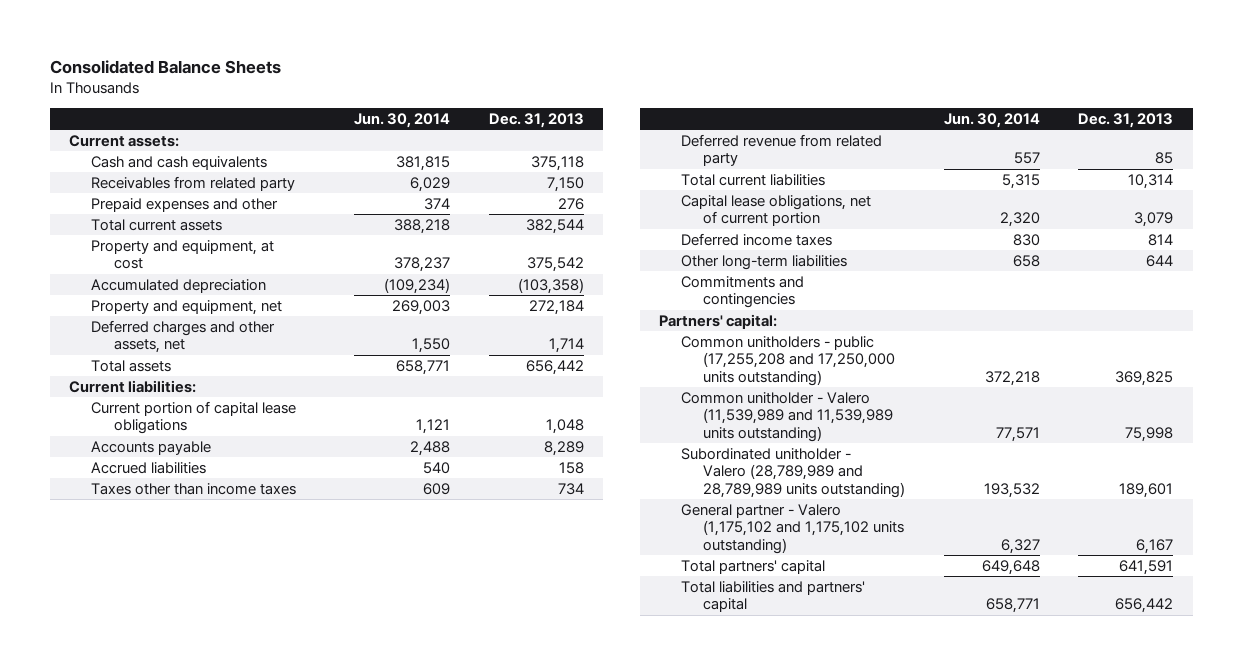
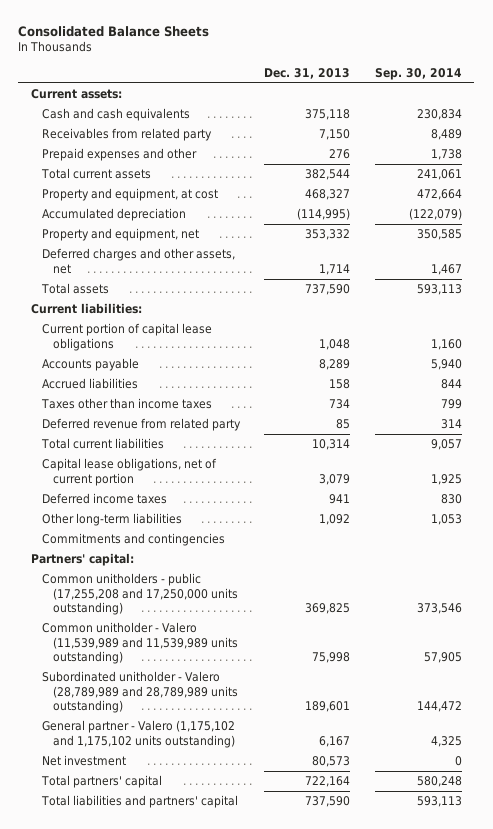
[354,112,451,128] Jun. 30, 2014 -> none
none -> [375,67,463,80] Sep. 30, 2014
[526,257,584,273] 375,542 -> [305,189,351,201] 468,327
[517,277,584,294] (103,358) -> [297,208,351,221] (114,995)
[528,299,584,315] 272,184 -> [305,229,351,241] 353,332
[525,359,584,375] 656,442 -> [305,284,351,296] 737,590
[1148,233,1174,246] 814 -> [329,494,351,505] 941
[1146,254,1174,267] 644 -> [319,514,351,526] 1,092
none -> [41,755,126,767] Net investment
[1119,559,1174,575] 641,591 -> [305,776,351,788] 722,164
[1115,598,1174,614] 656,442 -> [305,796,351,808] 737,590

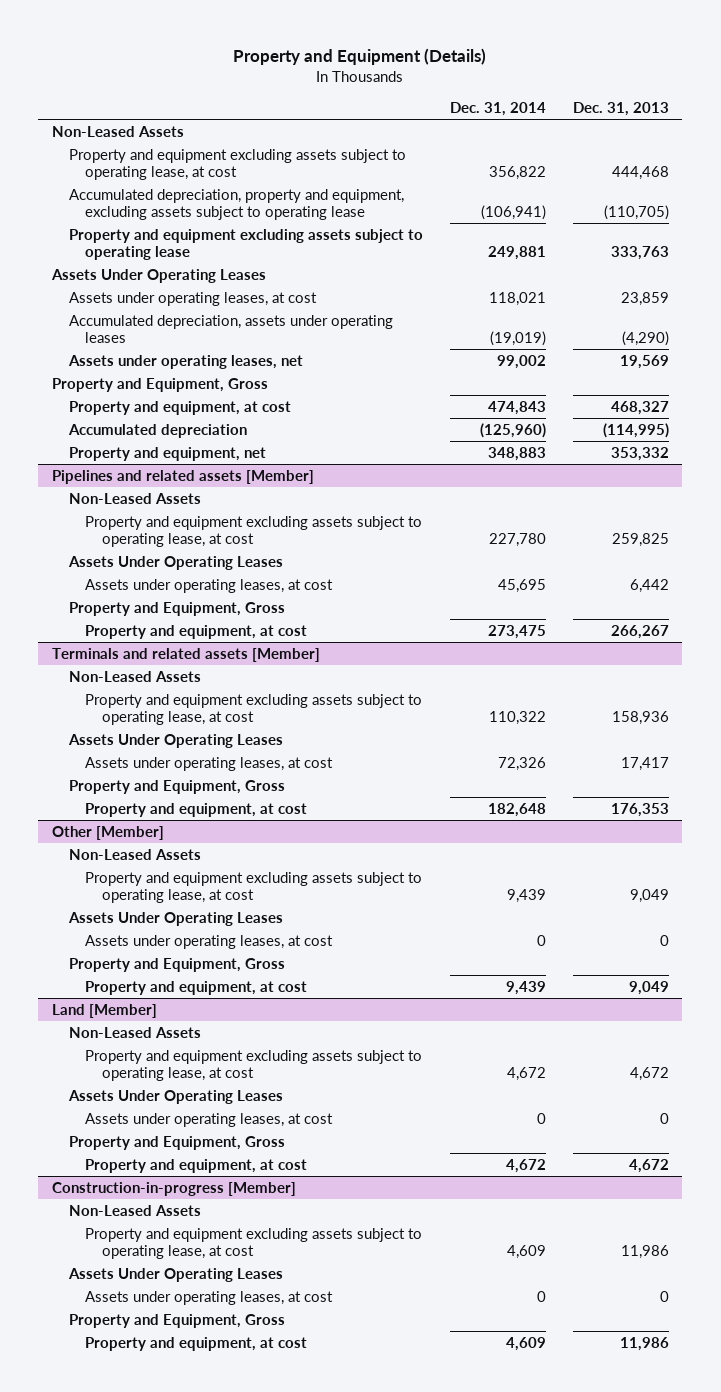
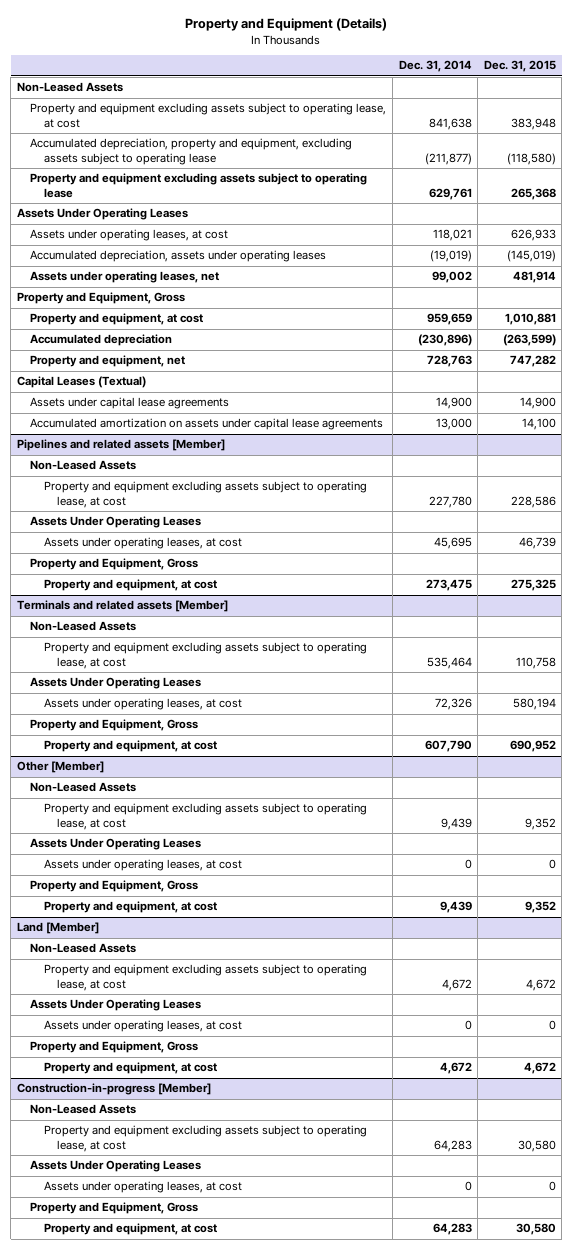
[572,102,669,117] Dec. 31, 2013 -> none
none -> [483,60,556,73] Dec. 31, 2015
[488,166,546,181] 356,822 -> [428,117,472,130] 841,638
[480,205,546,221] (106,941) -> [424,152,472,165] (211,877)
[487,246,546,261] 249,881 -> [428,187,472,200] 629,761
[487,400,546,415] 474,843 -> [426,313,472,326] 959,659
[479,422,546,438] (125,960) -> [417,334,472,347] (230,896)
[487,446,546,461] 348,883 -> [426,355,472,368] 728,763
none -> [16,376,146,389] Capital Leases (Textual)
none -> [30,397,230,410] Assets under capital lease agreements
none -> [30,418,384,431] Accumulated amortization on assets under capital lease agreements
[488,711,546,726] 110,322 -> [426,656,472,669] 535,464
[487,802,546,817] 182,648 -> [424,740,472,753] 607,790
[506,1245,546,1260] 4,609 -> [433,1139,472,1152] 64,283
[505,1336,546,1351] 4,609 -> [432,1223,472,1236] 64,283

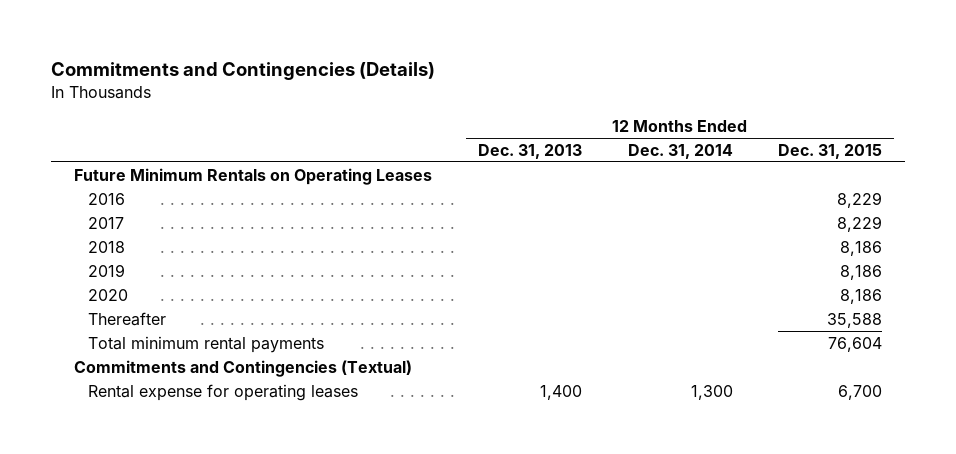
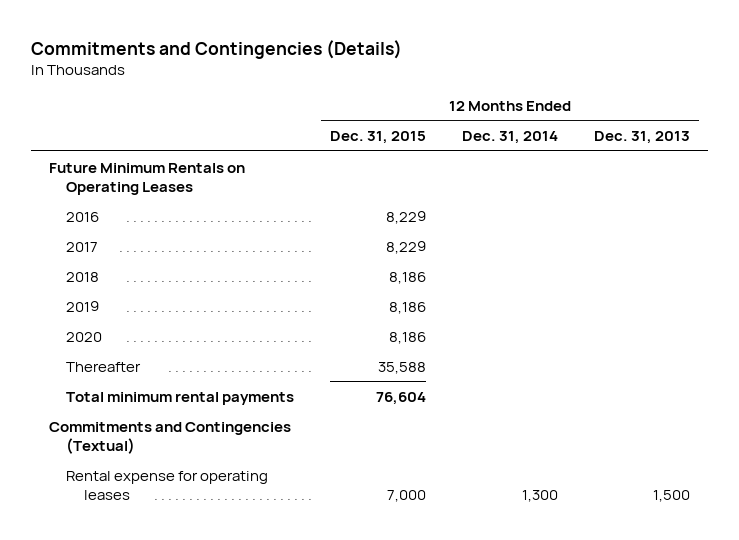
[539,384,582,400] 1,400 -> [653,489,691,502] 1,500
[838,384,883,400] 6,700 -> [387,489,427,502] 7,000

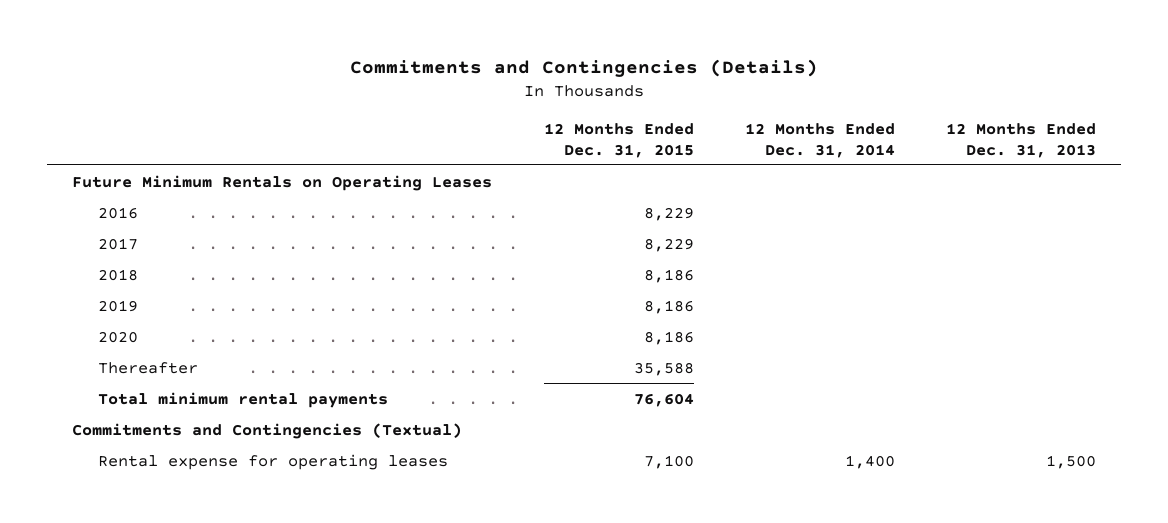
[387,489,427,502] 7,000 -> [643,454,694,469] 7,100
[522,489,559,502] 1,300 -> [844,454,895,469] 1,400

